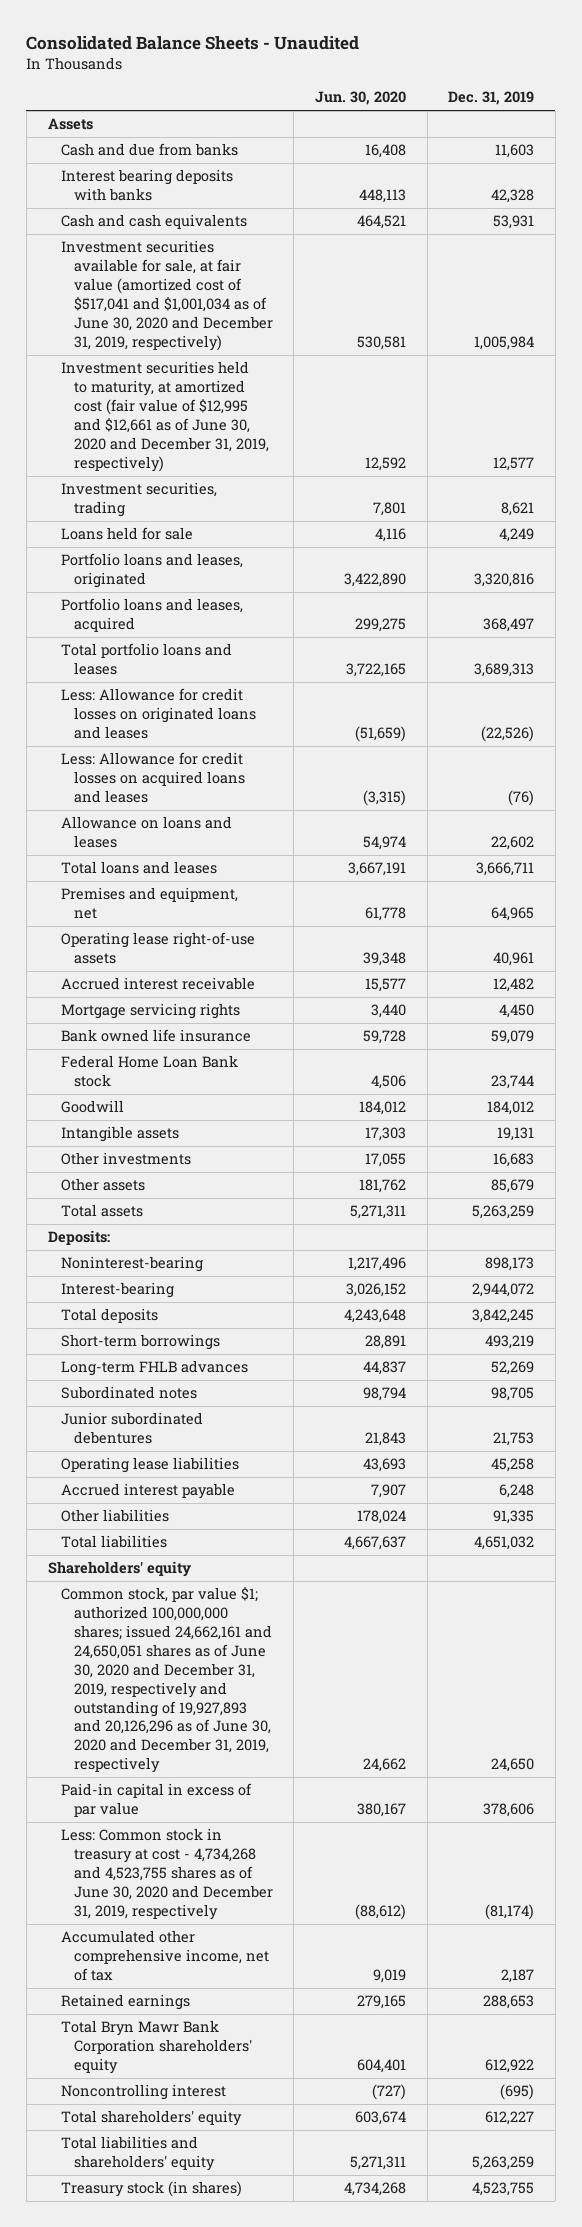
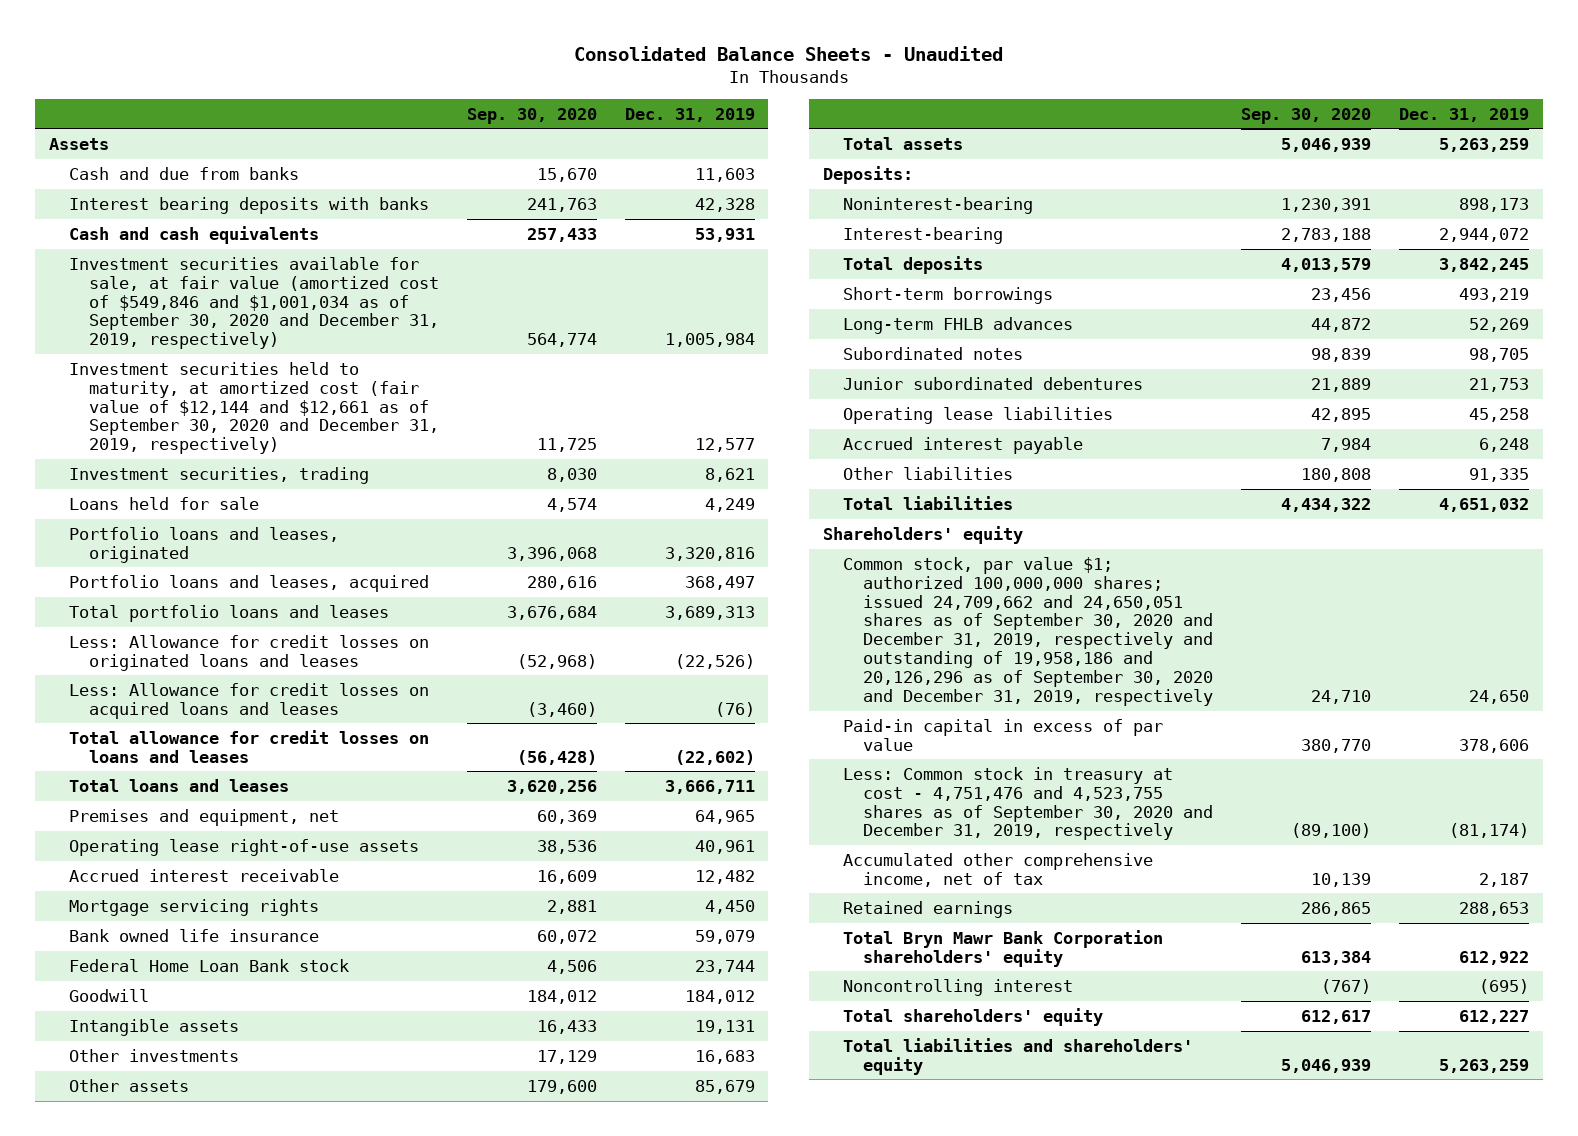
[315,91,407,106] Jun. 30, 2020 -> none
none -> [466,107,597,124] Sep. 30, 2020
[60,240,273,351] Investment securities available for sale, at fair value (amortized cost of $517,041 and $1,001,034 as of June 30, 2020 and December 31, 2019, respectively) -> [69,256,439,350] Investment securities available for sale, at fair value (amortized cost of $549,846 and $1,001,034 as of September 30, 2020 and December 31, 2019, respectively)
[60,361,269,472] Investment securities held to maturity, at amortized cost (fair value of $12,995 and $12,661 as of June 30, 2020 and December 31, 2019, respectively) -> [69,361,439,455] Investment securities held to maturity, at amortized cost (fair value of $12,144 and $12,661 as of September 30, 2020 and December 31, 2019, respectively)
[60,816,232,849] Allowance on loans and leases -> [69,729,430,763] Total allowance for credit losses on loans and leases
[491,836,535,851] 22,602 -> [674,749,755,765] (22,602)
[60,1587,272,1774] Common stock, par value $1; authorized 100,000,000 shares; issued 24,662,161 and 24,650,051 shares as of June 30, 2020 and December 31, 2019, respectively and outstanding of 19,927,893 and 20,126,296 as of June 30, 2020 and December 31, 2019, respectively -> [843,556,1214,707] Common stock, par value $1; authorized 100,000,000 shares; issued 24,709,662 and 24,650,051 shares as of September 30, 2020 and December 31, 2019, respectively and outstanding of 19,958,186 and 20,126,296 as of September 30, 2020 and December 31, 2019, respectively
[60,1828,273,1920] Less: Common stock in treasury at cost - 4,734,268 and 4,523,755 shares as of June 30, 2020 and December 31, 2019, respectively -> [843,766,1214,841] Less: Common stock in treasury at cost - 4,751,476 and 4,523,755 shares as of September 30, 2020 and December 31, 2019, respectively
[60,2181,242,2198] Treasury stock (in shares) -> none

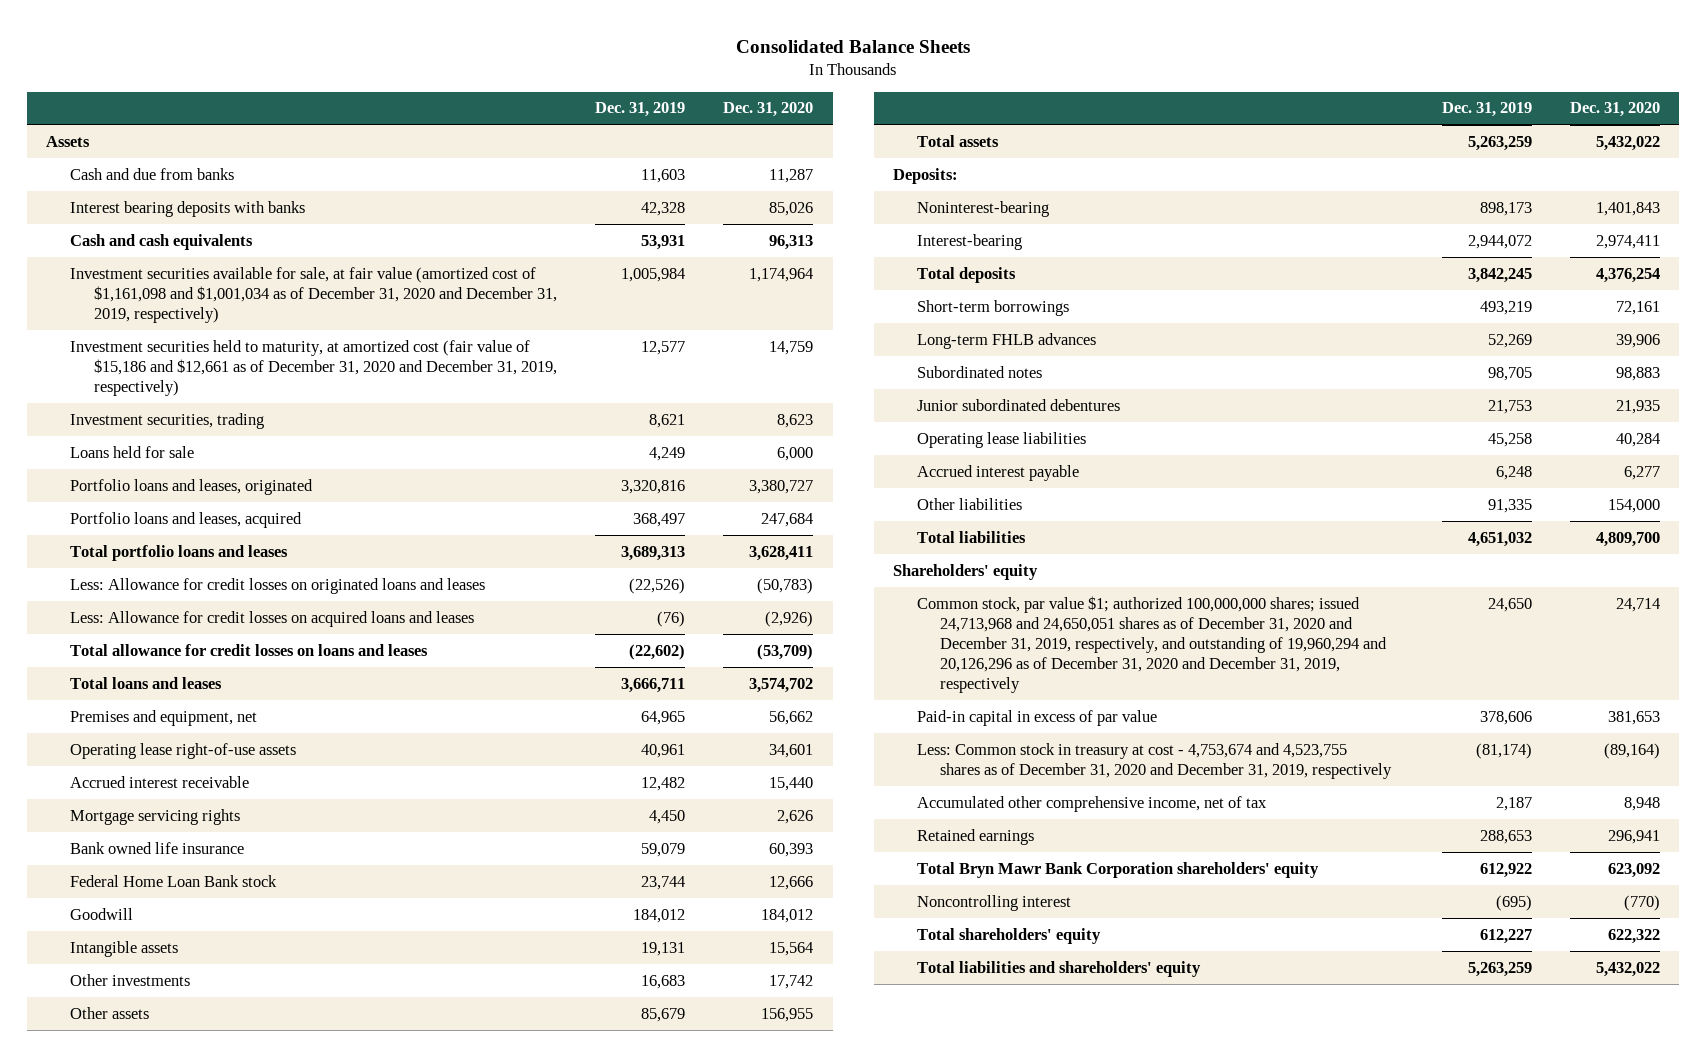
[573,45,1003,61] Consolidated Balance Sheets - Unaudited -> [736,39,971,53] Consolidated Balance Sheets
[466,107,597,124] Sep. 30, 2020 -> none
none -> [723,102,814,118] Dec. 31, 2020
[69,256,439,350] Investment securities available for sale, at fair value (amortized cost of $549,846 and $1,001,034 as of September 30, 2020 and December 31, 2019, respectively) -> [70,266,557,324] Investment securities available for sale, at fair value (amortized cost of $1,161,098 and $1,001,034 as of December 31, 2020 and December 31, 2019, respectively)
[69,361,439,455] Investment securities held to maturity, at amortized cost (fair value of $12,144 and $12,661 as of September 30, 2020 and December 31, 2019, respectively) -> [70,339,557,397] Investment securities held to maturity, at amortized cost (fair value of $15,186 and $12,661 as of December 31, 2020 and December 31, 2019, respectively)
[843,556,1214,707] Common stock, par value $1; authorized 100,000,000 shares; issued 24,709,662 and 24,650,051 shares as of September 30, 2020 and December 31, 2019, respectively and outstanding of 19,958,186 and 20,126,296 as of September 30, 2020 and December 31, 2019, respectively -> [916,595,1388,694] Common stock, par value $1; authorized 100,000,000 shares; issued 24,713,968 and 24,650,051 shares as of December 31, 2020 and December 31, 2019, respectively, and outstanding of 19,960,294 and 20,126,296 as of December 31, 2020 and December 31, 2019, respectively
[843,766,1214,841] Less: Common stock in treasury at cost - 4,751,476 and 4,523,755 shares as of September 30, 2020 and December 31, 2019, respectively -> [916,742,1393,779] Less: Common stock in treasury at cost - 4,753,674 and 4,523,755 shares as of December 31, 2020 and December 31, 2019, respectively

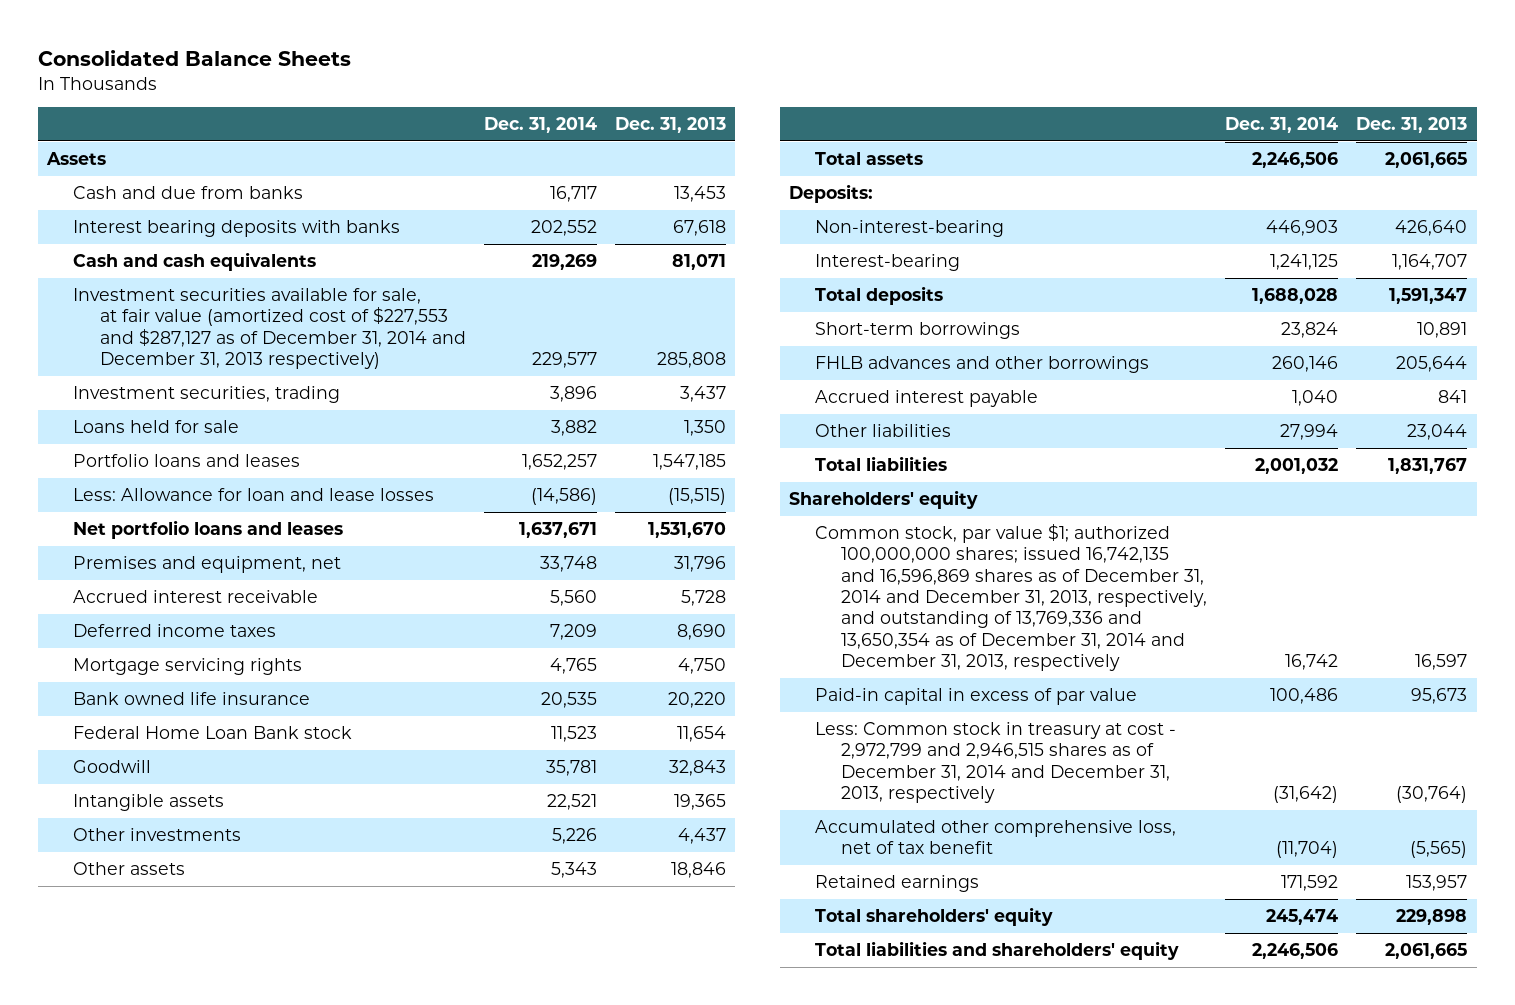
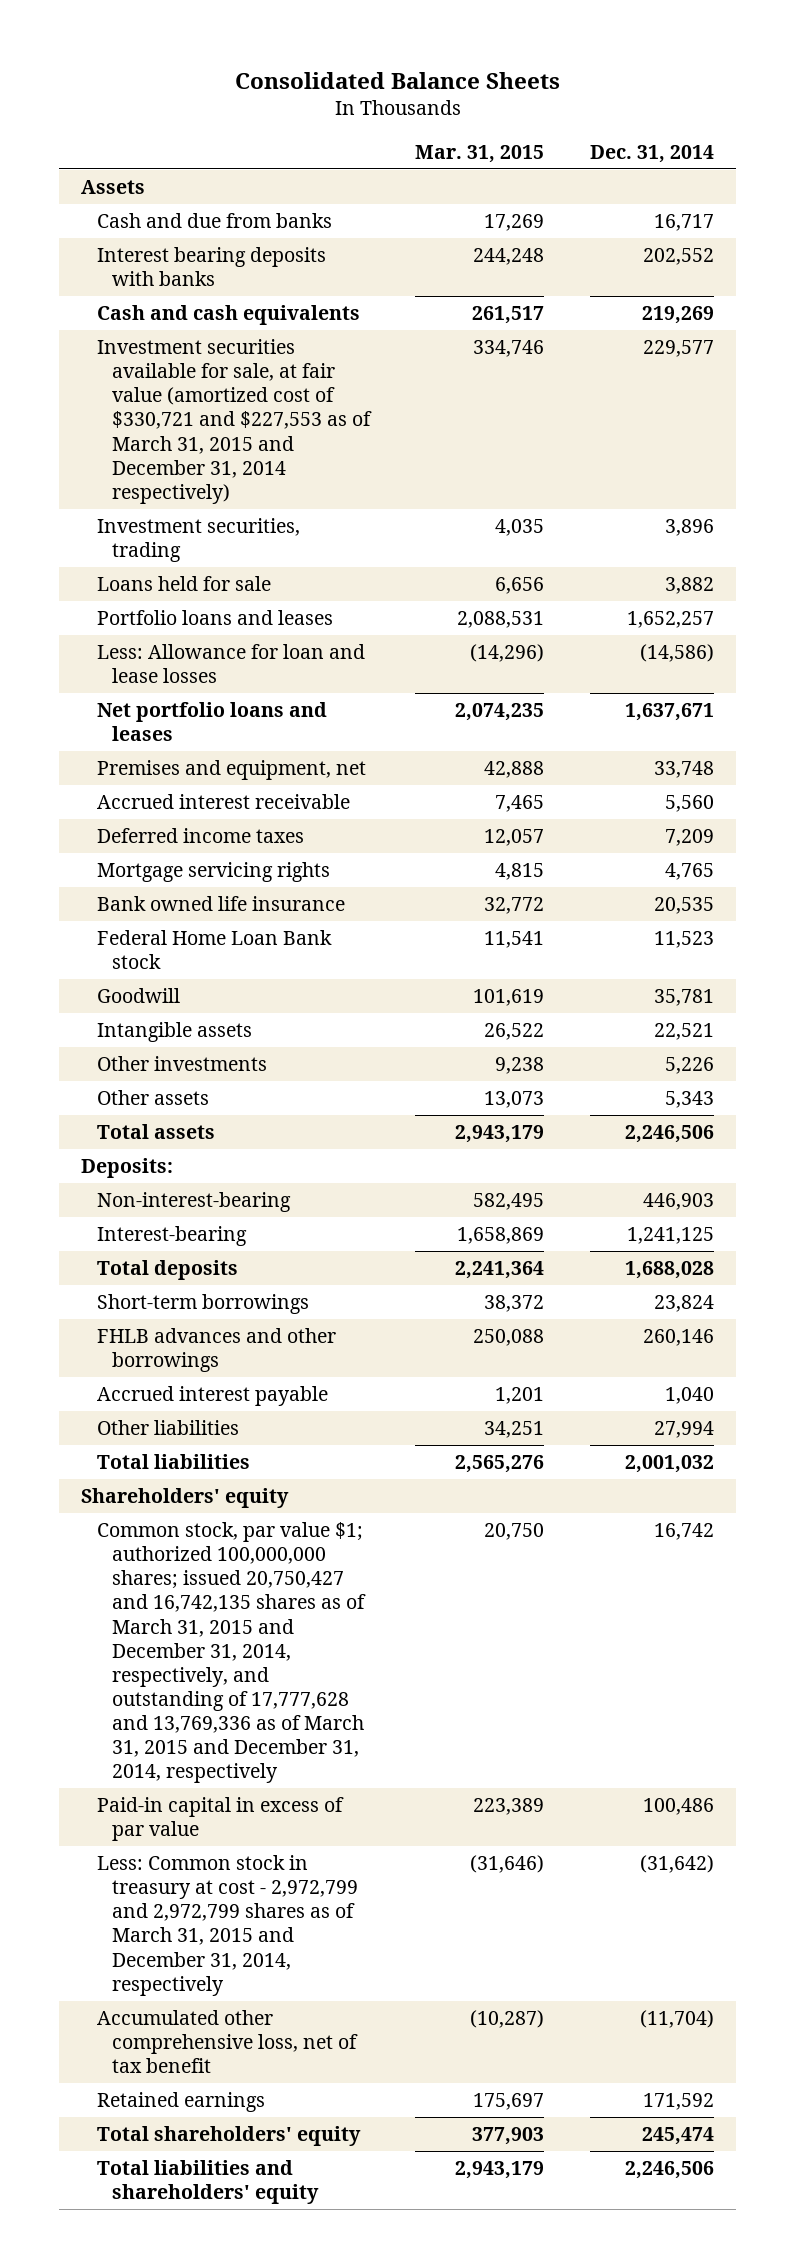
[615,117,727,134] Dec. 31, 2013 -> none
none -> [415,144,545,163] Mar. 31, 2015
[73,287,466,369] Investment securities available for sale, at fair value (amortized cost of $227,553 and $287,127 as of December 31, 2014 and December 31, 2013 respectively) -> [96,339,373,504] Investment securities available for sale, at fair value (amortized cost of $330,721 and $227,553 as of March 31, 2015 and December 31, 2014 respectively)
[814,523,1208,672] Common stock, par value $1; authorized 100,000,000 shares; issued 16,742,135 and 16,596,869 shares as of December 31, 2014 and December 31, 2013, respectively, and outstanding of 13,769,336 and 13,650,354 as of December 31, 2014 and December 31, 2013, respectively -> [96,1522,367,1784] Common stock, par value $1; authorized 100,000,000 shares; issued 20,750,427 and 16,742,135 shares as of March 31, 2015 and December 31, 2014, respectively, and outstanding of 17,777,628 and 13,769,336 as of March 31, 2015 and December 31, 2014, respectively
[814,721,1176,803] Less: Common stock in treasury at cost - 2,972,799 and 2,946,515 shares as of December 31, 2014 and December 31, 2013, respectively -> [96,1855,359,1996] Less: Common stock in treasury at cost - 2,972,799 and 2,972,799 shares as of March 31, 2015 and December 31, 2014, respectively

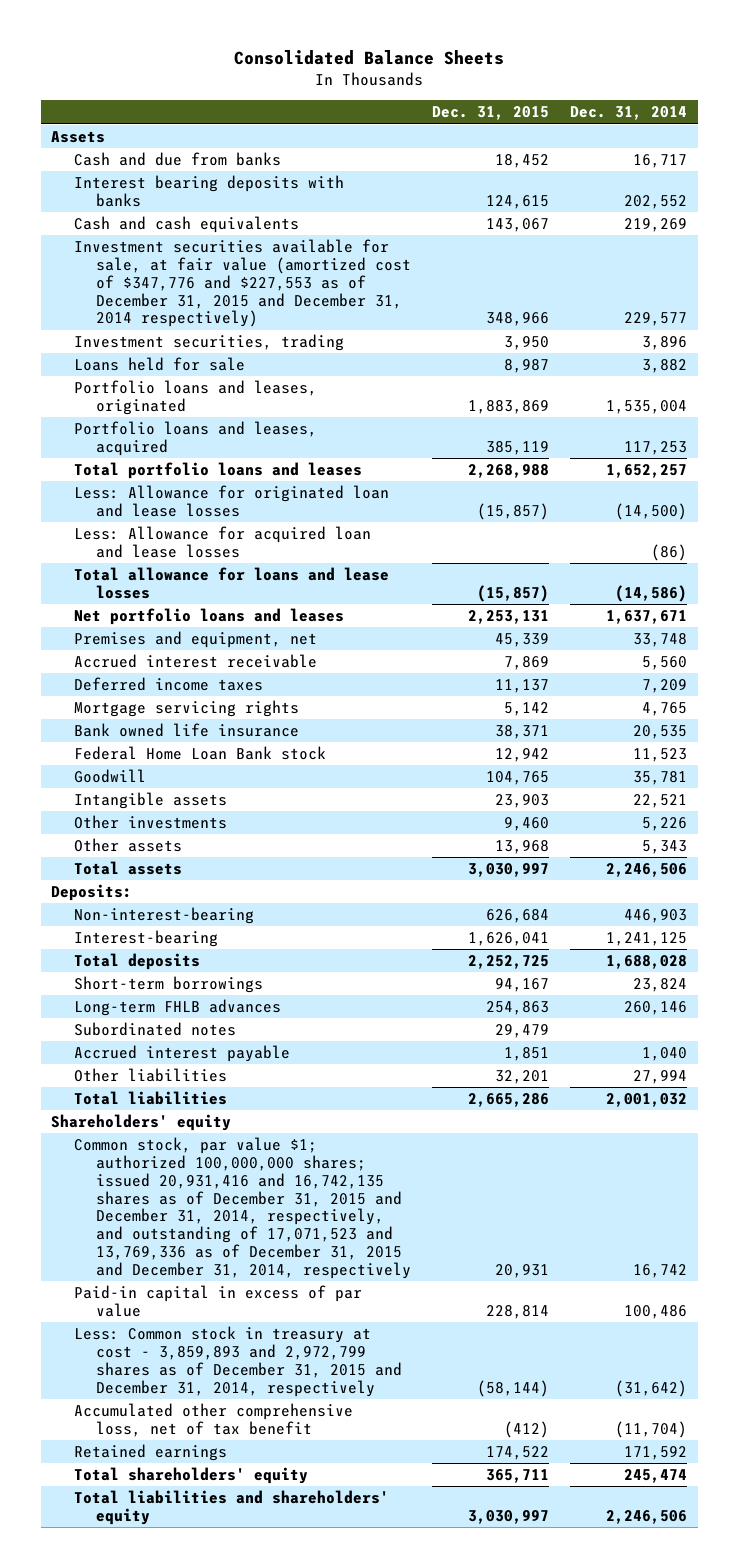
[415,144,545,163] Mar. 31, 2015 -> none
none -> [432,106,550,121] Dec. 31, 2015
[96,339,373,504] Investment securities available for sale, at fair value (amortized cost of $330,721 and $227,553 as of March 31, 2015 and December 31, 2014 respectively) -> [73,239,412,328] Investment securities available for sale, at fair value (amortized cost of $347,776 and $227,553 as of December 31, 2015 and December 31, 2014 respectively)
none -> [73,380,317,415] Portfolio loans and leases, originated
none -> [73,421,317,456] Portfolio loans and leases, acquired
[96,610,333,626] Portfolio loans and leases -> [73,462,362,480] Total portfolio loans and leases
none -> [73,485,389,517] Less: Allowance for originated loan and lease losses
none -> [73,526,371,558] Less: Allowance for acquired loan and lease losses
[96,644,365,684] Less: Allowance for loan and lease losses -> [73,567,389,599] Total allowance for loans and lease losses
[96,1328,336,1373] FHLB advances and other borrowings -> [73,999,281,1017] Long-term FHLB advances
none -> [73,1022,236,1037] Subordinated notes
[96,1522,367,1784] Common stock, par value $1; authorized 100,000,000 shares; issued 20,750,427 and 16,742,135 shares as of March 31, 2015 and December 31, 2014, respectively, and outstanding of 17,777,628 and 13,769,336 as of March 31, 2015 and December 31, 2014, respectively -> [73,1137,412,1279] Common stock, par value $1; authorized 100,000,000 shares; issued 20,931,416 and 16,742,135 shares as of December 31, 2015 and December 31, 2014, respectively, and outstanding of 17,071,523 and 13,769,336 as of December 31, 2015 and December 31, 2014, respectively
[96,1855,359,1996] Less: Common stock in treasury at cost - 2,972,799 and 2,972,799 shares as of March 31, 2015 and December 31, 2014, respectively -> [73,1326,403,1397] Less: Common stock in treasury at cost - 3,859,893 and 2,972,799 shares as of December 31, 2015 and December 31, 2014, respectively

